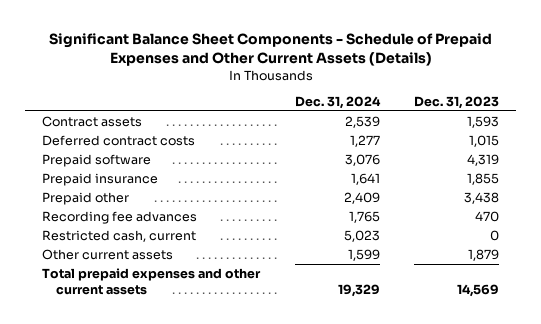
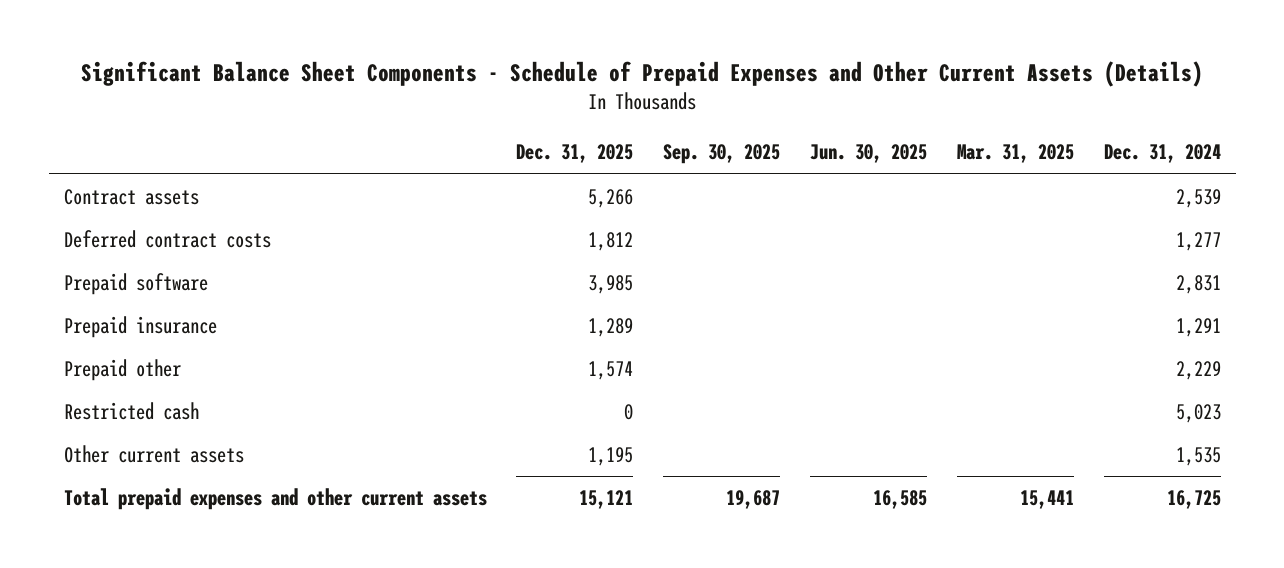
[414,95,500,109] Dec. 31, 2023 -> none
none -> [516,144,634,164] Dec. 31, 2025
none -> [663,144,781,165] Sep. 30, 2025
none -> [810,144,928,164] Jun. 30, 2025
none -> [956,144,1074,164] Mar. 31, 2025
[42,210,198,224] Recording fee advances -> none
[344,153,380,166] 3,076 -> [1175,274,1221,294] 2,831
[350,172,380,185] 1,641 -> [1175,317,1221,337] 1,291
[343,191,380,204] 2,409 -> [1175,360,1221,380] 2,229
[42,229,197,242] Restricted cash, current -> [63,401,199,420] Restricted cash
[347,248,380,261] 1,599 -> [1175,446,1221,466] 1,535
[337,283,380,297] 19,329 -> [1166,489,1221,509] 16,725

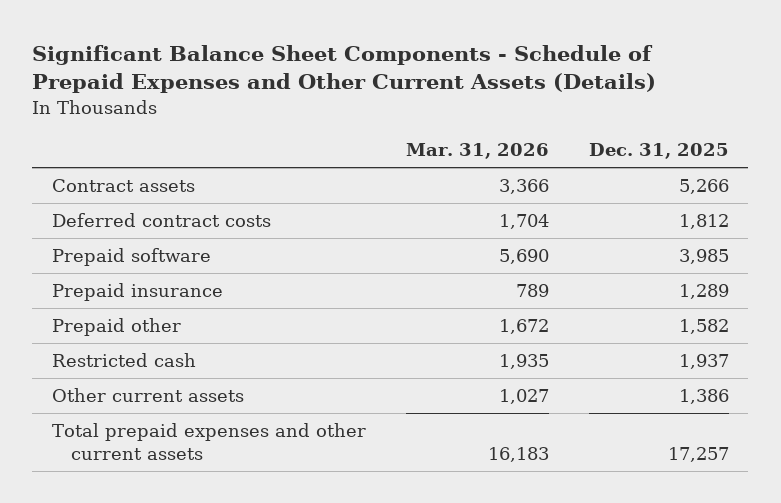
[663,144,781,165] Sep. 30, 2025 -> none
[810,144,928,164] Jun. 30, 2025 -> none
[956,144,1074,164] Mar. 31, 2025 -> none
[1103,144,1221,164] Dec. 31, 2024 -> none
none -> [405,143,549,160] Mar. 31, 2026
[588,360,634,380] 1,574 -> [678,319,729,335] 1,582
[624,403,634,420] 0 -> [678,354,729,370] 1,937
[588,446,634,466] 1,195 -> [678,389,729,405] 1,386
[579,489,634,509] 15,121 -> [667,447,729,463] 17,257

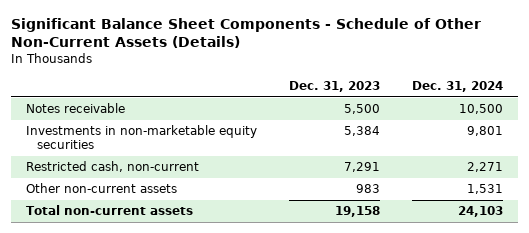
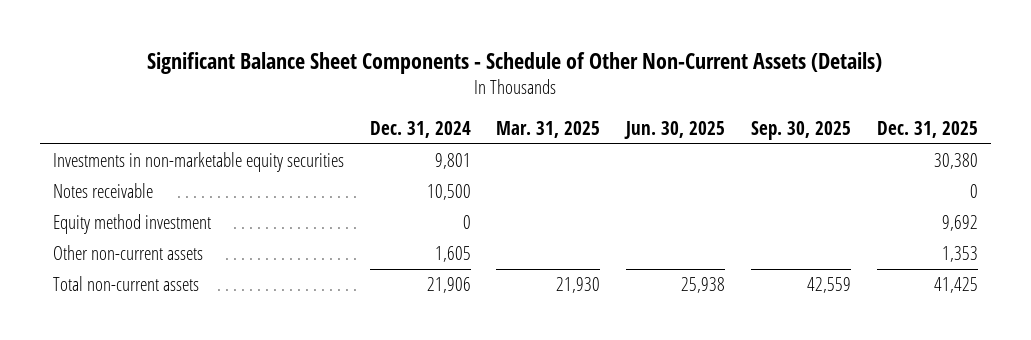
[288,81,380,93] Dec. 31, 2023 -> none
none -> [496,120,601,138] Mar. 31, 2025
none -> [624,120,726,139] Jun. 30, 2025
none -> [751,120,852,140] Sep. 30, 2025
none -> [876,120,978,138] Dec. 31, 2025
[26,161,200,173] Restricted cash, non-current -> none
[26,103,126,114] Notes receivable -> [52,183,153,199] Notes receivable
none -> [52,214,211,235] Equity method investment
[466,184,503,195] 1,531 -> [434,246,471,263] 1,605
[457,206,503,218] 24,103 -> [426,277,471,294] 21,906

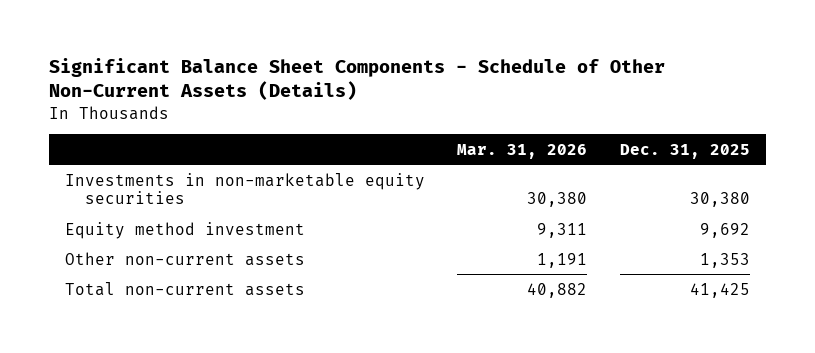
[369,120,471,138] Dec. 31, 2024 -> none
[496,120,601,138] Mar. 31, 2025 -> none
[624,120,726,139] Jun. 30, 2025 -> none
[751,120,852,140] Sep. 30, 2025 -> none
none -> [457,143,588,159] Mar. 31, 2026
[52,183,153,199] Notes receivable -> none

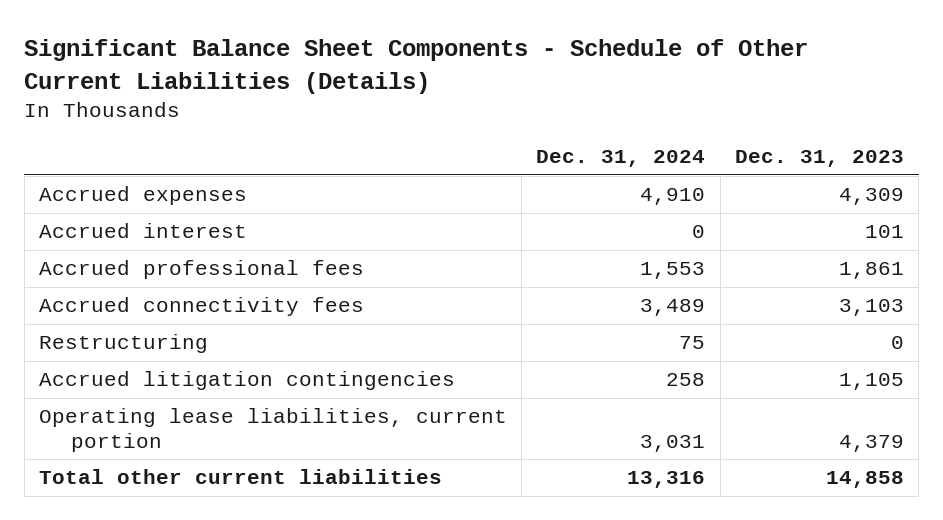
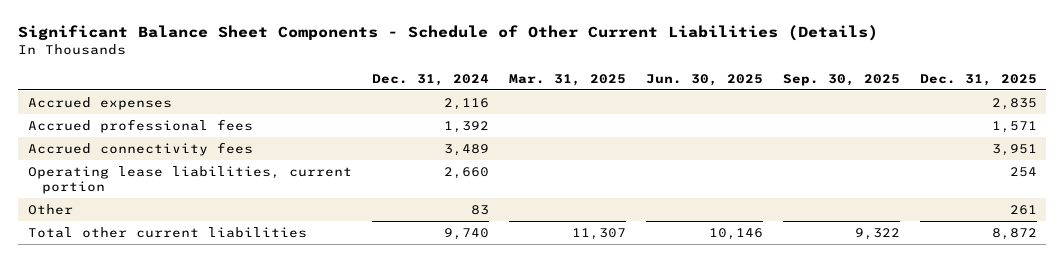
[734,149,904,167] Dec. 31, 2023 -> none
none -> [508,73,626,86] Mar. 31, 2025
none -> [645,73,763,86] Jun. 30, 2025
none -> [782,73,900,86] Sep. 30, 2025
none -> [919,73,1037,86] Dec. 31, 2025
[38,223,247,239] Accrued interest -> none
[640,188,706,206] 4,910 -> [443,97,489,110] 2,116
[640,262,706,280] 1,553 -> [443,120,489,133] 1,392
[38,334,208,354] Restructuring -> none
[38,371,455,391] Accrued litigation contingencies -> none
[640,434,706,452] 3,031 -> [443,166,489,179] 2,660
none -> [27,203,73,215] Other
[627,471,706,489] 13,316 -> [443,227,489,240] 9,740

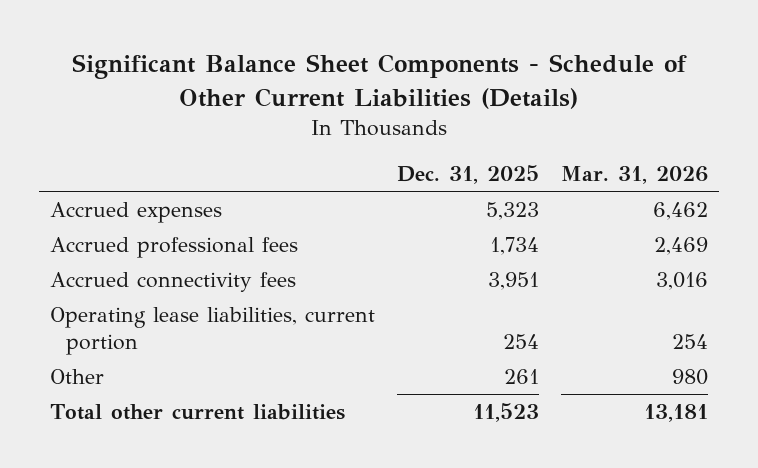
[371,73,489,86] Dec. 31, 2024 -> none
[508,73,626,86] Mar. 31, 2025 -> none
[645,73,763,86] Jun. 30, 2025 -> none
[782,73,900,86] Sep. 30, 2025 -> none
none -> [561,166,709,185] Mar. 31, 2026
[991,97,1037,110] 2,835 -> [486,201,540,220] 5,323
[991,120,1037,133] 1,571 -> [490,236,540,255] 1,734
[991,227,1037,240] 8,872 -> [473,402,540,422] 11,523

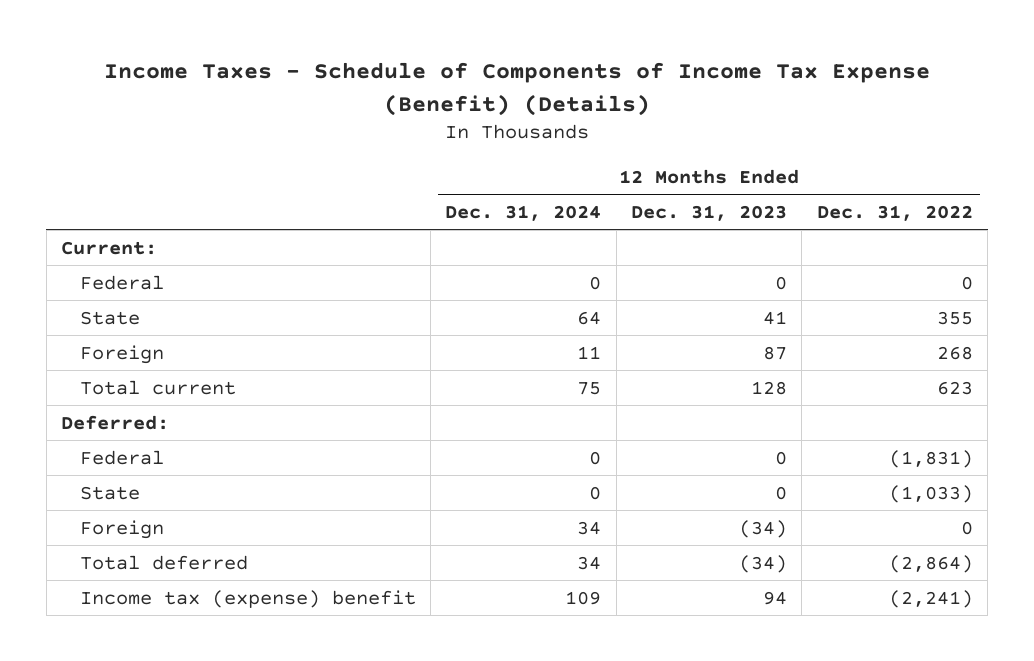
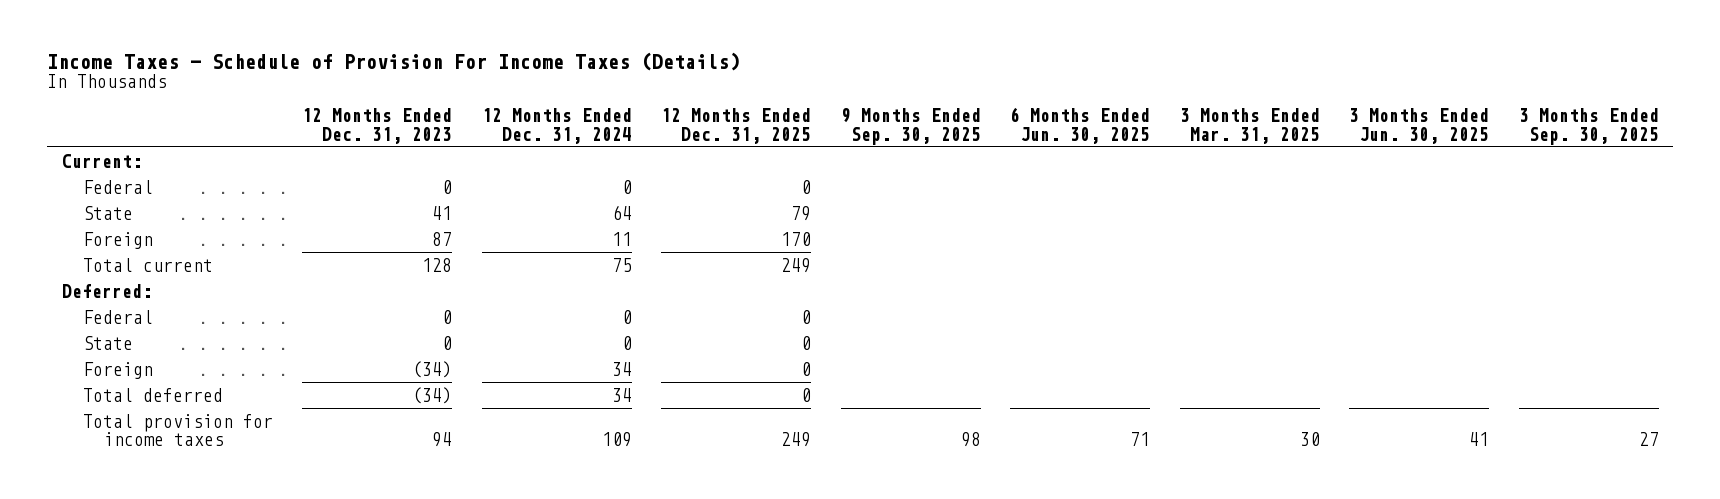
[103,62,930,116] Income Taxes - Schedule of Components of Income Tax Expense (Benefit) (Details) -> [46,52,740,72] Income Taxes - Schedule of Provision For Income Taxes (Details)
[816,204,973,221] Dec. 31, 2022 -> none
none -> [661,108,812,144] 12 Months Ended Dec. 31, 2025
none -> [840,108,981,145] 9 Months Ended Sep. 30, 2025
none -> [1010,107,1151,144] 6 Months Ended Jun. 30, 2025
none -> [1179,108,1320,144] 3 Months Ended Mar. 31, 2025
none -> [1349,108,1490,144] 3 Months Ended Jun. 30, 2025
none -> [1518,108,1659,145] 3 Months Ended Sep. 30, 2025
[79,589,416,608] Income tax (expense) benefit -> [82,413,273,446] Total provision for income taxes

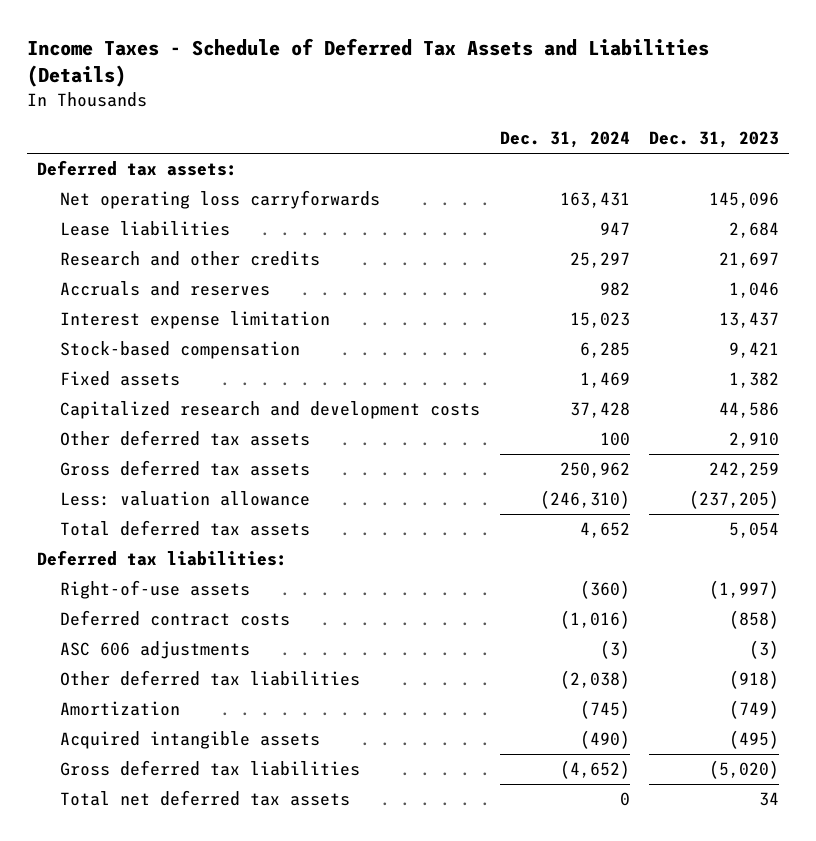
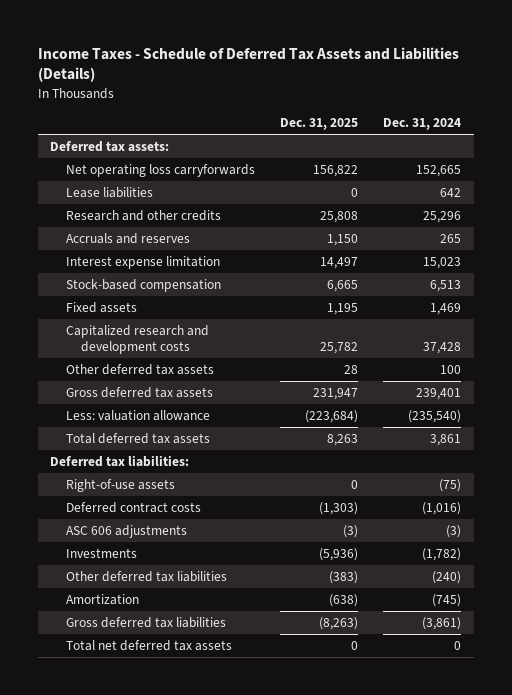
[648,131,779,149] Dec. 31, 2023 -> none
none -> [279,118,358,131] Dec. 31, 2025
[559,192,630,209] 163,431 -> [416,165,462,178] 152,665
[599,222,630,236] 947 -> [440,188,462,198] 642
[569,252,630,269] 25,297 -> [423,211,462,224] 25,296
[599,282,630,297] 982 -> [440,234,462,244] 265
[579,342,630,359] 6,285 -> [430,280,462,293] 6,513
[559,462,630,479] 250,962 -> [416,388,462,401] 239,401
[539,490,630,510] (246,310) -> [408,410,462,424] (235,540)
[579,522,630,539] 4,652 -> [430,434,462,447] 3,861
[579,580,630,600] (360) -> [439,479,462,493] (75)
none -> [65,548,137,559] Investments
[559,670,630,690] (2,038) -> [432,571,462,585] (240)
[60,731,321,750] Acquired intangible assets -> none
[559,760,630,780] (4,652) -> [422,617,462,631] (3,861)

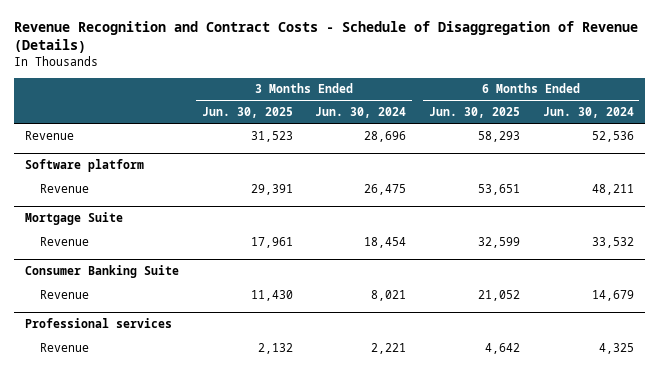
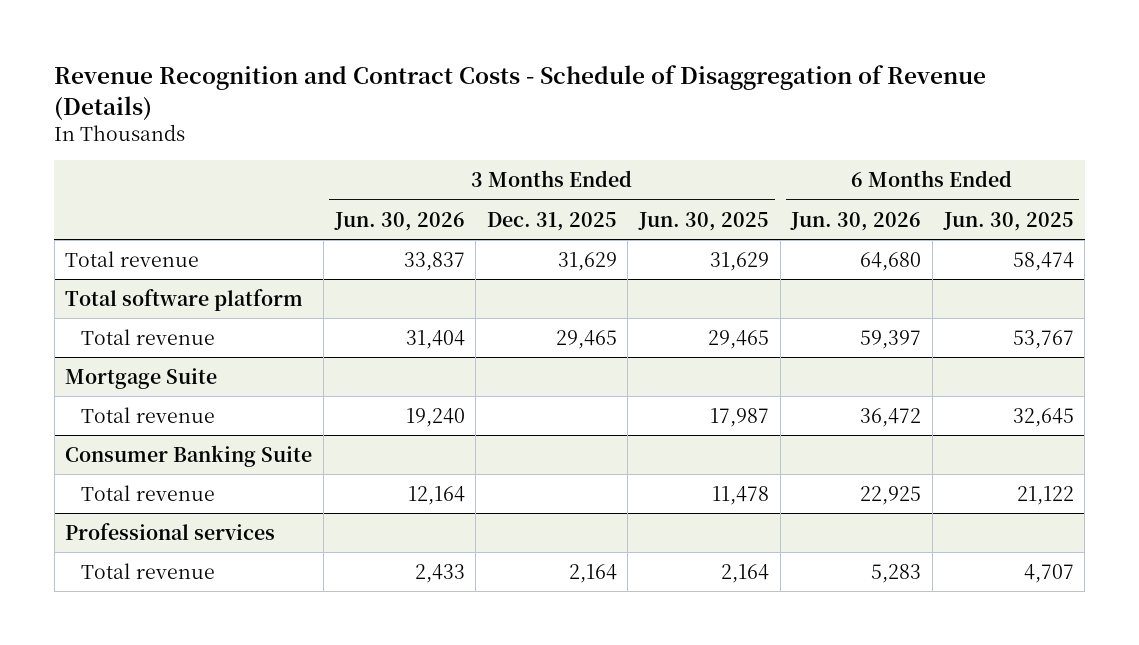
[315,107,407,119] Jun. 30, 2024 -> none
[542,107,634,119] Jun. 30, 2024 -> none
none -> [333,211,465,231] Jun. 30, 2026
none -> [486,211,617,231] Dec. 31, 2025
none -> [790,211,922,231] Jun. 30, 2026
[25,130,75,140] Revenue -> [65,250,200,267] Total revenue
[250,130,293,142] 31,523 -> [710,251,770,271] 31,629
[478,130,521,142] 58,293 -> [1012,251,1074,271] 58,474
[25,159,145,173] Software platform -> [65,288,304,311] Total software platform
[40,183,90,193] Revenue -> [80,328,215,345] Total revenue
[250,183,293,195] 29,391 -> [708,329,770,349] 29,465
[478,183,521,195] 53,651 -> [1012,329,1074,349] 53,767
[40,236,90,246] Revenue -> [80,406,215,423] Total revenue
[250,236,293,248] 17,961 -> [710,407,770,427] 17,987
[478,236,521,248] 32,599 -> [1012,407,1074,427] 32,645
[40,289,90,299] Revenue -> [80,484,215,501] Total revenue
[250,289,293,301] 11,430 -> [712,485,770,505] 11,478
[478,289,521,301] 21,052 -> [1016,485,1074,505] 21,122
[40,342,90,352] Revenue -> [80,562,215,579] Total revenue
[257,342,293,354] 2,132 -> [721,563,770,583] 2,164
[485,342,521,354] 4,642 -> [1023,563,1074,583] 4,707

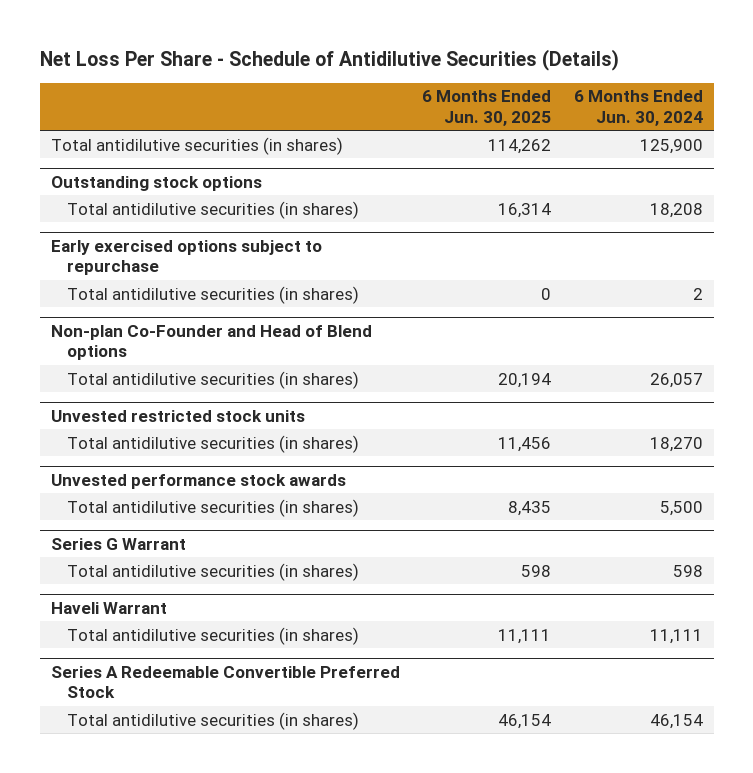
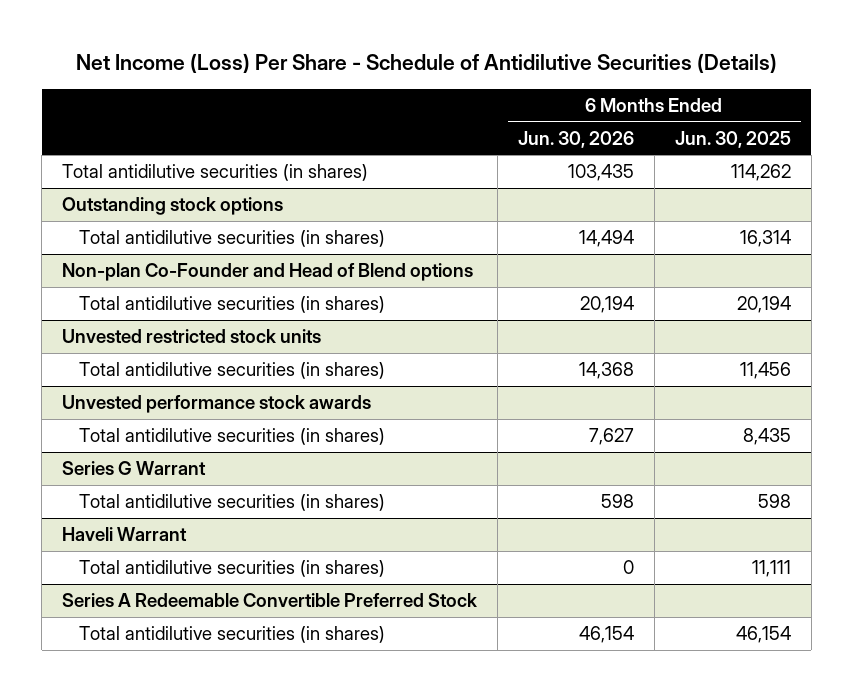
[39,48,619,71] Net Loss Per Share - Schedule of Antidilutive Securities (Details) -> [75,53,777,74] Net Income (Loss) Per Share - Schedule of Antidilutive Securities (Details)
[573,90,703,126] 6 Months Ended Jun. 30, 2024 -> none
none -> [518,130,635,148] Jun. 30, 2026
[50,239,322,275] Early exercised options subject to repurchase -> none
[66,285,359,304] Total antidilutive securities (in shares) -> none

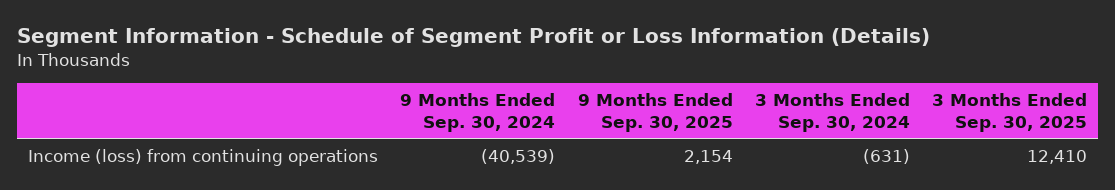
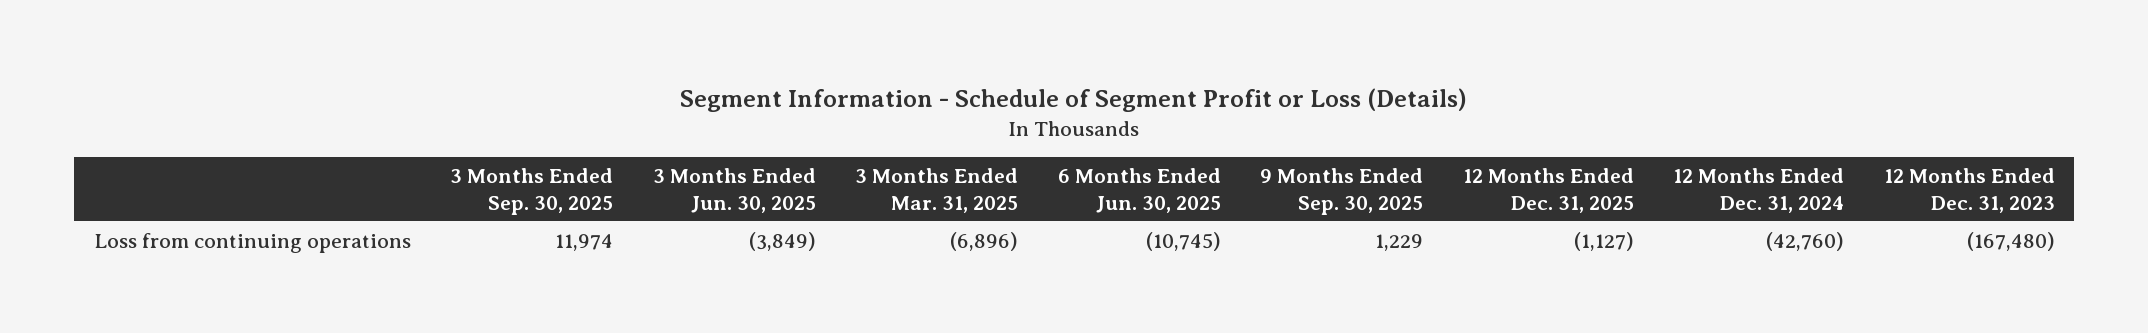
[16,28,930,48] Segment Information - Schedule of Segment Profit or Loss Information (Details) -> [680,87,1468,112] Segment Information - Schedule of Segment Profit or Loss (Details)
[400,93,556,132] 9 Months Ended Sep. 30, 2024 -> none
[754,93,910,132] 3 Months Ended Sep. 30, 2024 -> none
none -> [652,167,816,213] 3 Months Ended Jun. 30, 2025
none -> [855,167,1019,213] 3 Months Ended Mar. 31, 2025
none -> [1057,167,1221,213] 6 Months Ended Jun. 30, 2025
none -> [1462,167,1634,213] 12 Months Ended Dec. 31, 2025
none -> [1673,167,1845,213] 12 Months Ended Dec. 31, 2024
none -> [1883,167,2055,213] 12 Months Ended Dec. 31, 2023
[28,149,379,167] Income (loss) from continuing operations -> [93,232,411,253] Loss from continuing operations
[683,150,733,165] 2,154 -> [1375,233,1424,251] 1,229
[1027,150,1088,165] 12,410 -> [555,233,614,251] 11,974

